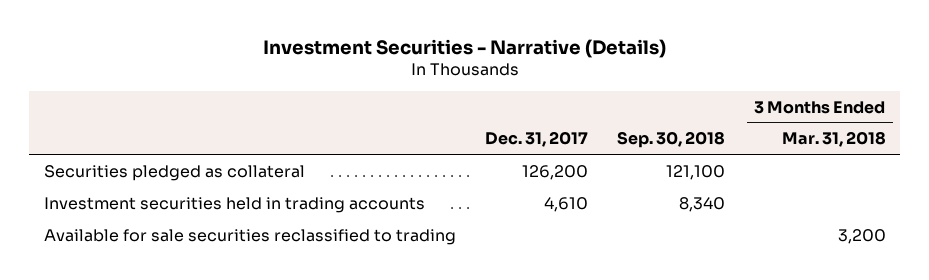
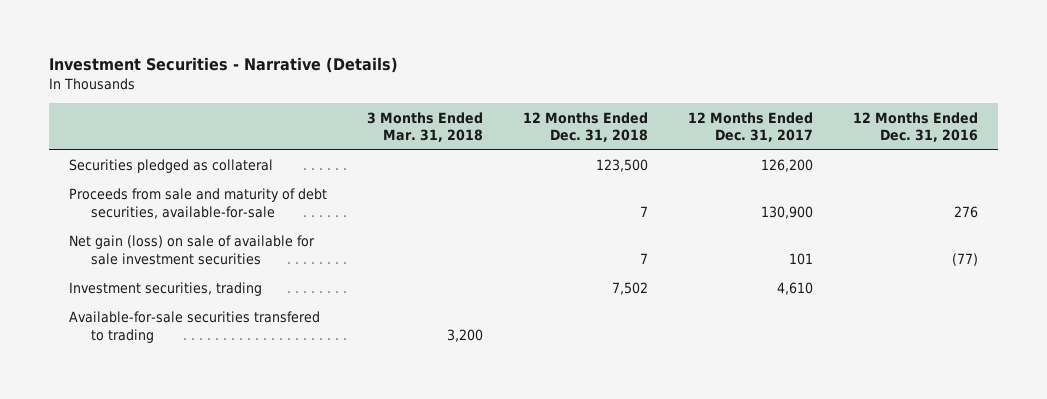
[484,131,588,148] Dec. 31, 2017 -> none
[617,131,726,149] Sep. 30, 2018 -> none
none -> [522,111,648,143] 12 Months Ended Dec. 31, 2018
none -> [687,111,813,143] 12 Months Ended Dec. 31, 2017
none -> [852,111,978,143] 12 Months Ended Dec. 31, 2016
none -> [68,188,327,220] Proceeds from sale and maturity of debt securities, available-for-sale
none -> [68,235,315,266] Net gain (loss) on sale of available for sale investment securities
[43,196,425,213] Investment securities held in trading accounts -> [68,282,262,297] Investment securities, trading
[43,228,456,245] Available for sale securities reclassified to trading -> [68,311,320,344] Available-for-sale securities transfered to trading

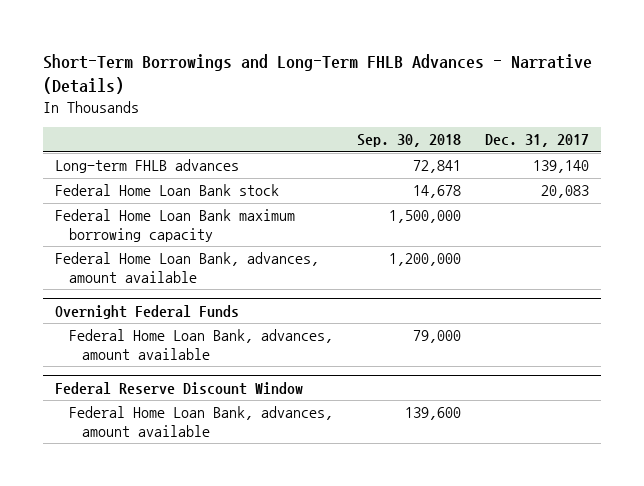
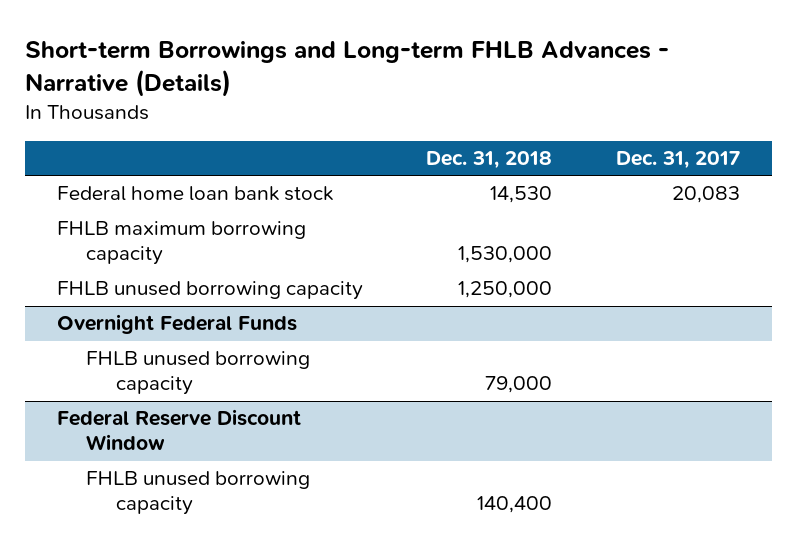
[42,53,592,94] Short-Term Borrowings and Long-Term FHLB Advances - Narrative (Details) -> [24,40,669,97] Short-term Borrowings and Long-term FHLB Advances - Narrative (Details)
[356,134,461,148] Sep. 30, 2018 -> none
none -> [426,151,553,170] Dec. 31, 2018
[54,159,239,174] Long-term FHLB advances -> none
[54,184,279,197] Federal Home Loan Bank stock -> [56,186,333,202] Federal home loan bank stock
[54,209,295,242] Federal Home Loan Bank maximum borrowing capacity -> [56,221,306,266] FHLB maximum borrowing capacity
[54,252,319,283] Federal Home Loan Bank, advances, amount available -> [56,281,363,301] FHLB unused borrowing capacity
[68,329,333,360] Federal Home Loan Bank, advances, amount available -> [86,351,311,396] FHLB unused borrowing capacity
[68,406,333,437] Federal Home Loan Bank, advances, amount available -> [86,471,311,516] FHLB unused borrowing capacity

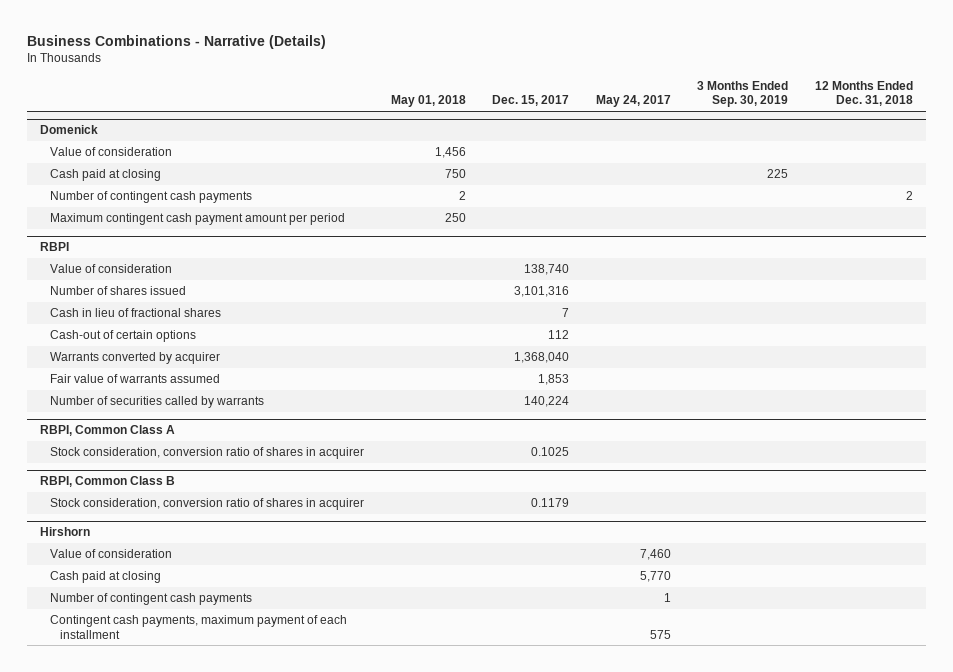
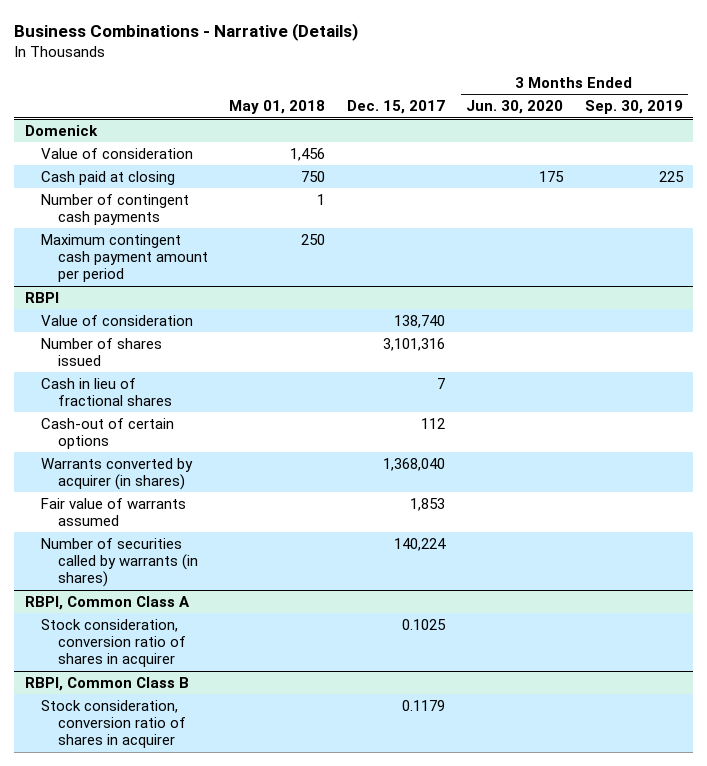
[595,95,671,108] May 24, 2017 -> none
[814,80,913,107] 12 Months Ended Dec. 31, 2018 -> none
none -> [466,100,564,115] Jun. 30, 2020
[458,191,466,201] 2 -> [317,193,326,205] 1
[50,352,221,365] Warrants converted by acquirer -> [41,457,194,491] Warrants converted by acquirer (in shares)
[50,396,265,409] Number of securities called by warrants -> [41,537,198,588] Number of securities called by warrants (in shares)
[40,527,91,537] Hirshorn -> none
[50,549,173,559] Value of consideration -> none
[50,571,162,584] Cash paid at closing -> none
[50,593,253,606] Number of contingent cash payments -> none
[50,615,348,639] Contingent cash payments, maximum payment of each installment -> none

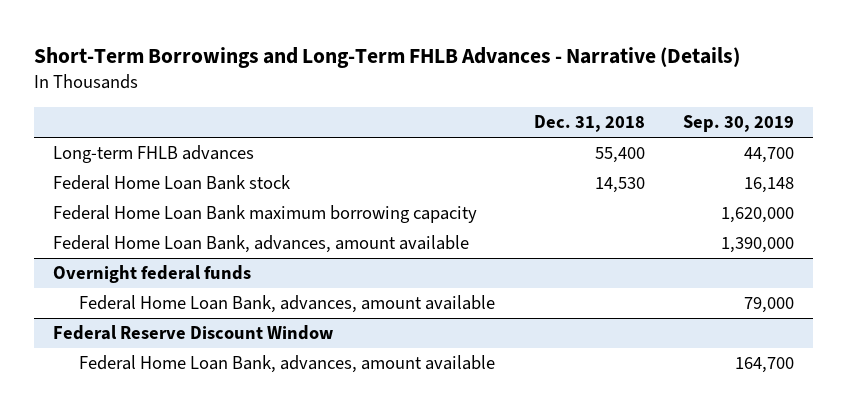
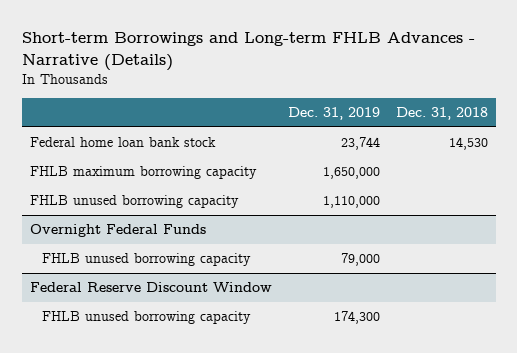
[34,47,741,69] Short-Term Borrowings and Long-Term FHLB Advances - Narrative (Details) -> [21,32,475,71] Short-term Borrowings and Long-term FHLB Advances - Narrative (Details)
[683,115,795,133] Sep. 30, 2019 -> none
none -> [287,107,380,121] Dec. 31, 2019
[53,145,255,164] Long-term FHLB advances -> none
[53,175,291,191] Federal Home Loan Bank stock -> [29,137,216,148] Federal home loan bank stock
[53,205,478,224] Federal Home Loan Bank maximum borrowing capacity -> [29,166,257,180] FHLB maximum borrowing capacity
[53,235,470,254] Federal Home Loan Bank, advances, amount available -> [29,195,239,209] FHLB unused borrowing capacity
[53,265,252,284] Overnight federal funds -> [29,224,206,238] Overnight Federal Funds
[79,295,496,314] Federal Home Loan Bank, advances, amount available -> [41,253,251,267] FHLB unused borrowing capacity
[79,355,496,374] Federal Home Loan Bank, advances, amount available -> [41,311,251,325] FHLB unused borrowing capacity

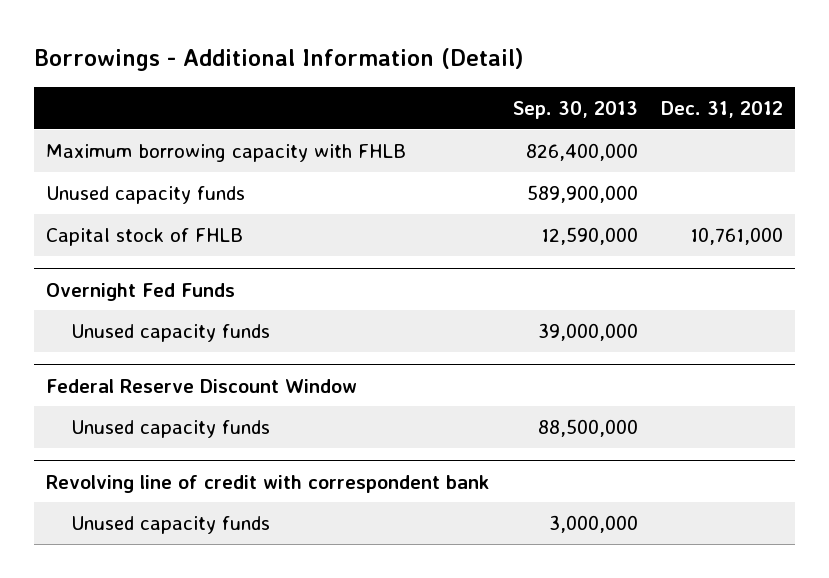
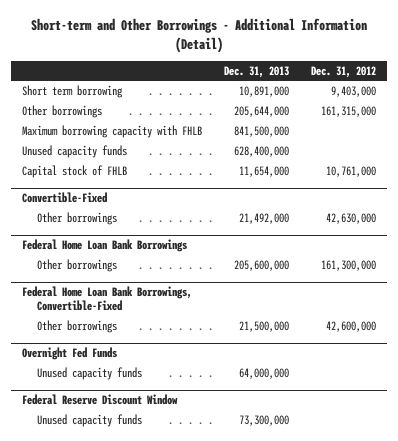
[34,48,525,72] Borrowings - Additional Information (Detail) -> [31,17,368,53] Short-term and Other Borrowings - Additional Information (Detail)
[512,101,638,120] Sep. 30, 2013 -> none
none -> [224,65,290,78] Dec. 31, 2013
none -> [22,84,124,98] Short term borrowing
none -> [22,104,103,118] Other borrowings
none -> [22,192,108,204] Convertible-Fixed
none -> [37,211,118,225] Other borrowings
none -> [22,239,188,253] Federal Home Loan Bank Borrowings
none -> [37,258,118,272] Other borrowings
none -> [22,286,193,312] Federal Home Loan Bank Borrowings, Convertible-Fixed
none -> [37,319,118,333] Other borrowings
[46,474,490,493] Revolving line of credit with correspondent bank -> none
[71,515,271,534] Unused capacity funds -> none

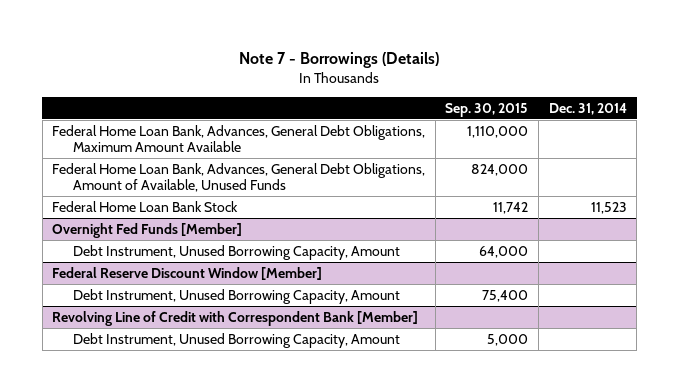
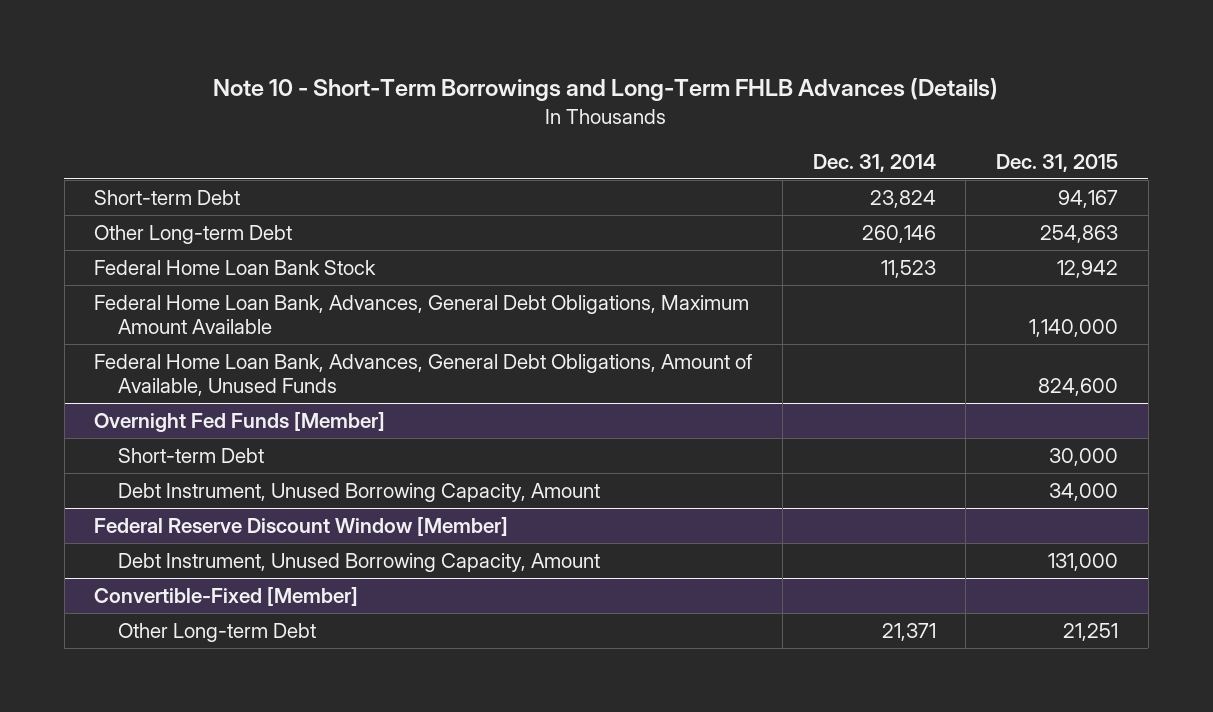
[239,51,440,68] Note 7 - Borrowings (Details) -> [213,78,999,102] Note 10 - Short-Term Borrowings and Long-Term FHLB Advances (Details)
[445,102,529,117] Sep. 30, 2015 -> none
none -> [996,153,1119,172] Dec. 31, 2015
none -> [94,189,241,205] Short-term Debt
none -> [94,224,293,244] Other Long-term Debt
[52,200,239,212] Federal Home Loan Bank Stock -> [94,259,377,275] Federal Home Loan Bank Stock
none -> [117,447,264,463] Short-term Debt
[52,310,419,326] Revolving Line of Credit with Correspondent Bank [Member] -> none
[73,332,401,348] Debt Instrument, Unused Borrowing Capacity, Amount -> none
none -> [94,586,359,606] Convertible-Fixed [Member]
none -> [117,622,316,642] Other Long-term Debt

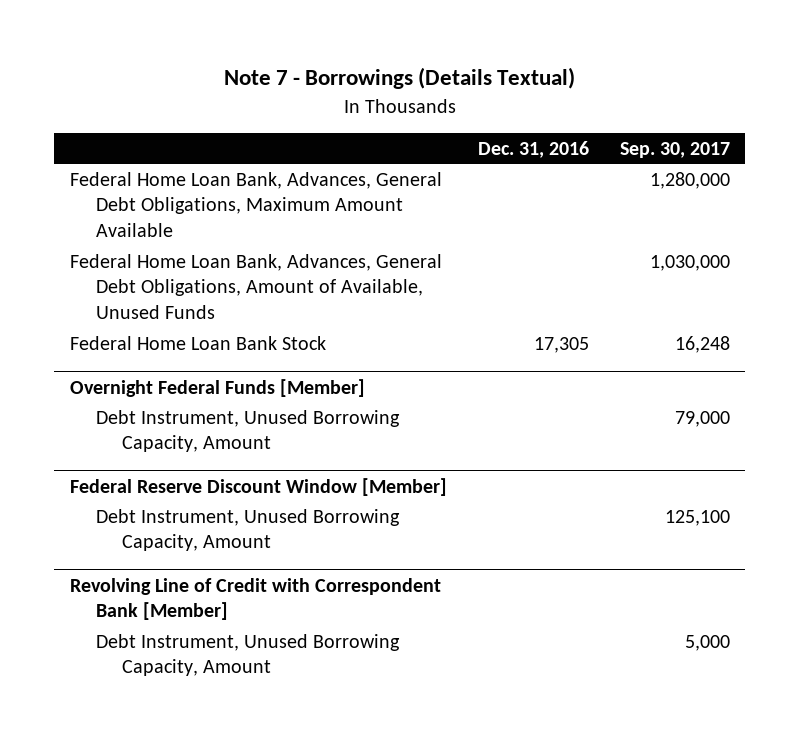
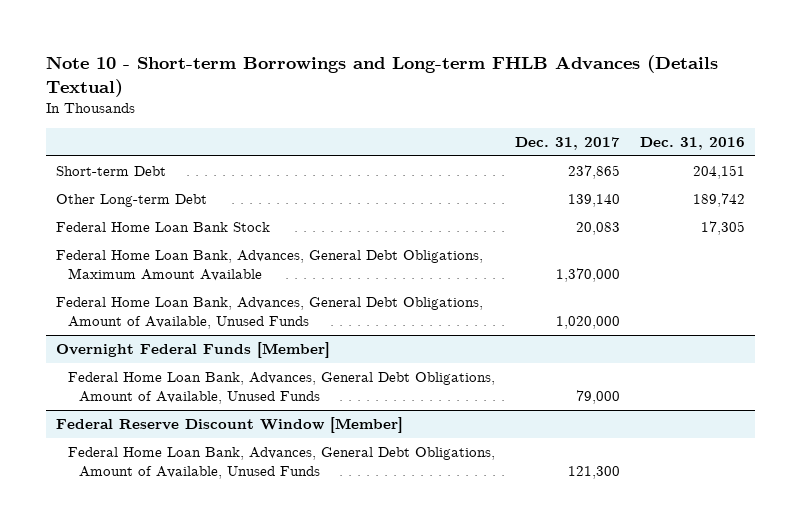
[223,67,575,90] Note 7 - Borrowings (Details Textual) -> [45,55,718,97] Note 10 - Short-term Borrowings and Long-term FHLB Advances (Details Textual)
[619,141,730,158] Sep. 30, 2017 -> none
none -> [514,137,620,151] Dec. 31, 2017
none -> [56,166,167,177] Short-term Debt
none -> [56,194,208,208] Other Long-term Debt
[69,335,326,350] Federal Home Loan Bank Stock -> [56,222,271,233] Federal Home Loan Bank Stock
[95,409,400,453] Debt Instrument, Unused Borrowing Capacity, Amount -> none
none -> [67,372,495,405] Federal Home Loan Bank, Advances, General Debt Obligations, Amount of Available, Unused Funds
[95,508,400,552] Debt Instrument, Unused Borrowing Capacity, Amount -> none
[69,577,441,621] Revolving Line of Credit with Correspondent Bank [Member] -> none
[95,633,400,677] Debt Instrument, Unused Borrowing Capacity, Amount -> none
none -> [67,447,495,480] Federal Home Loan Bank, Advances, General Debt Obligations, Amount of Available, Unused Funds

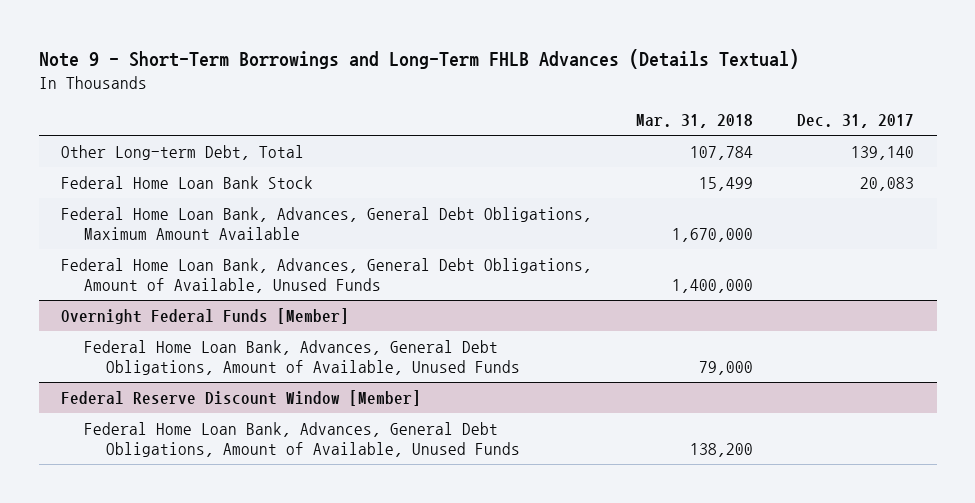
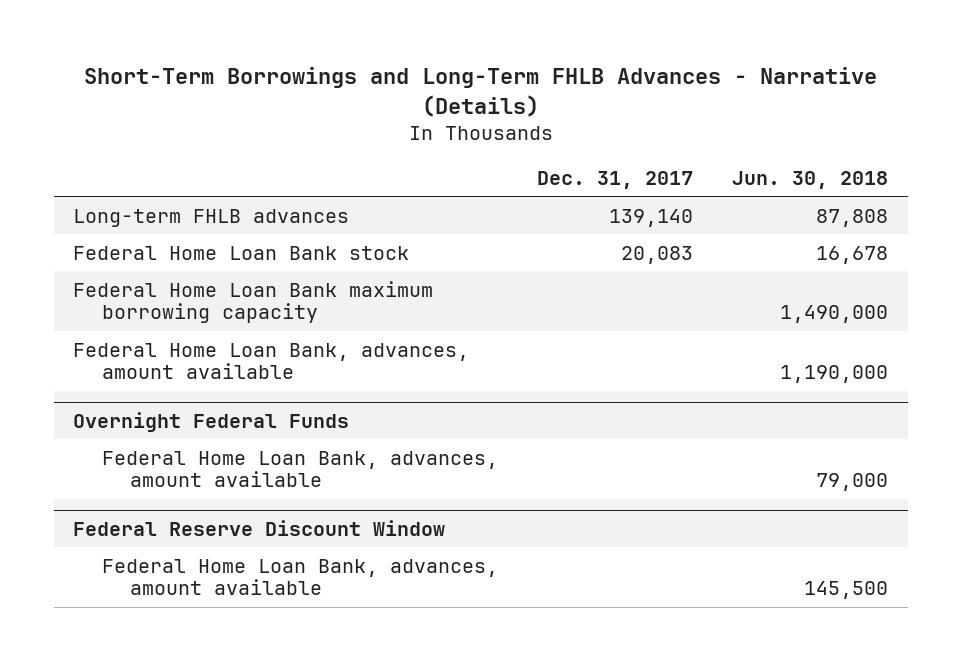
[38,49,799,70] Note 9 - Short-Term Borrowings and Long-Term FHLB Advances (Details Textual) -> [83,66,877,117] Short-Term Borrowings and Long-Term FHLB Advances - Narrative (Details)
[636,114,754,129] Mar. 31, 2018 -> none
none -> [731,170,888,189] Jun. 30, 2018
[61,144,305,160] Other Long-term Debt, Total -> [73,208,350,227] Long-term FHLB advances
[61,175,314,189] Federal Home Loan Bank Stock -> [73,245,410,260] Federal Home Loan Bank stock
[61,206,593,241] Federal Home Loan Bank, Advances, General Debt Obligations, Maximum Amount Available -> [73,280,434,323] Federal Home Loan Bank maximum borrowing capacity
[61,257,593,294] Federal Home Loan Bank, Advances, General Debt Obligations, Amount of Available, Unused Funds -> [73,342,470,379] Federal Home Loan Bank, advances, amount available
[61,307,350,324] Overnight Federal Funds [Member] -> [73,411,350,432] Overnight Federal Funds
[83,339,521,376] Federal Home Loan Bank, Advances, General Debt Obligations, Amount of Available, Unused Funds -> [101,450,498,487] Federal Home Loan Bank, advances, amount available
[61,389,422,406] Federal Reserve Discount Window [Member] -> [73,519,446,536] Federal Reserve Discount Window
[83,421,521,458] Federal Home Loan Bank, Advances, General Debt Obligations, Amount of Available, Unused Funds -> [101,558,498,595] Federal Home Loan Bank, advances, amount available

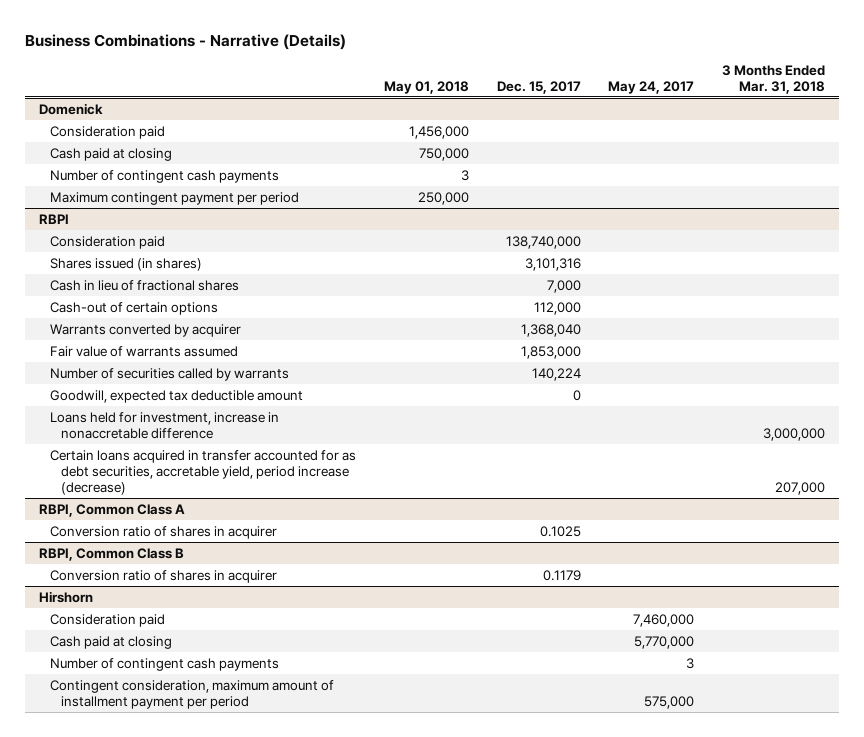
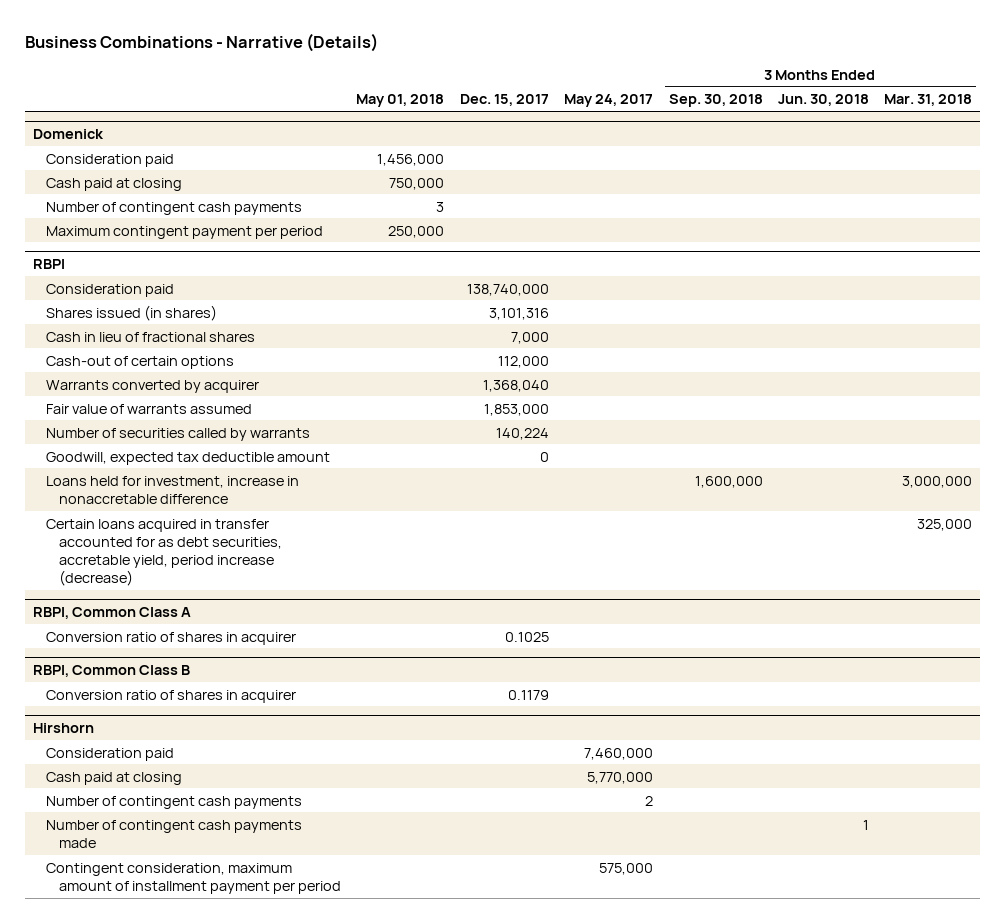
none -> [668,94,763,108] Sep. 30, 2018
none -> [777,94,869,107] Jun. 30, 2018
[775,481,826,495] 207,000 -> [917,518,973,531] 325,000
[686,657,695,669] 3 -> [645,795,654,806] 2
none -> [45,819,302,848] Number of contingent cash payments made

